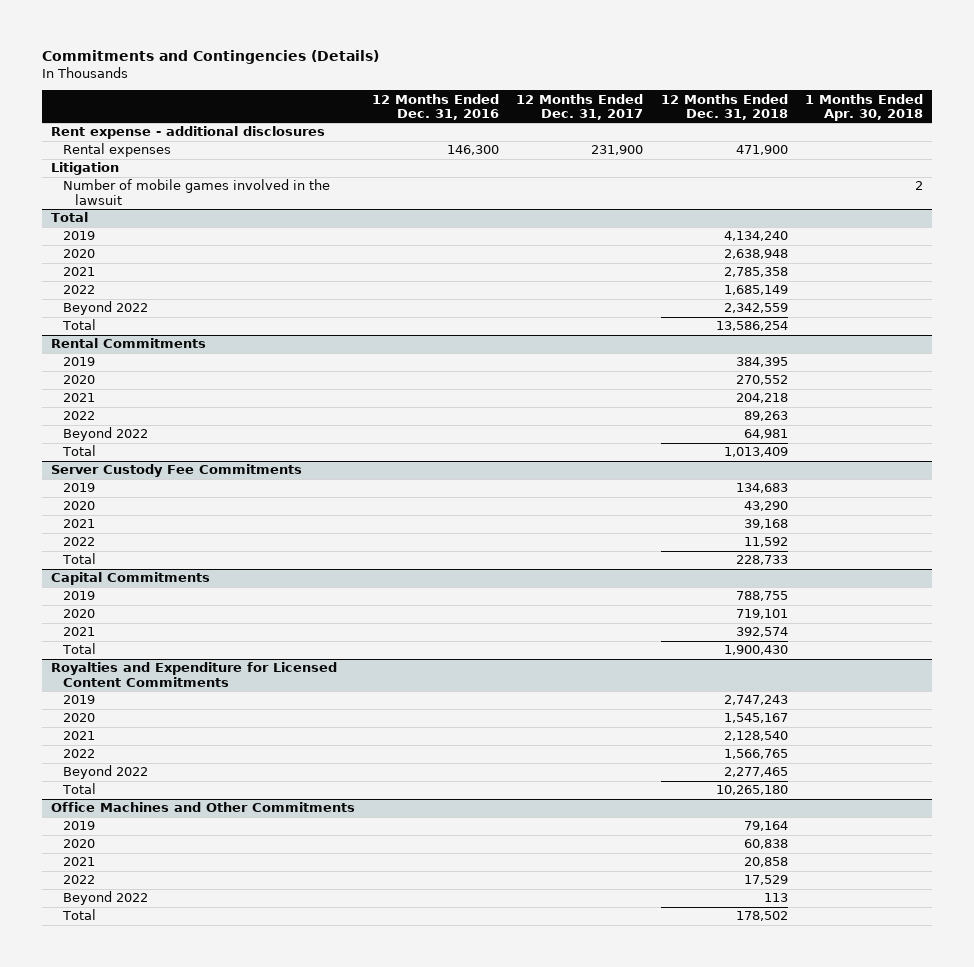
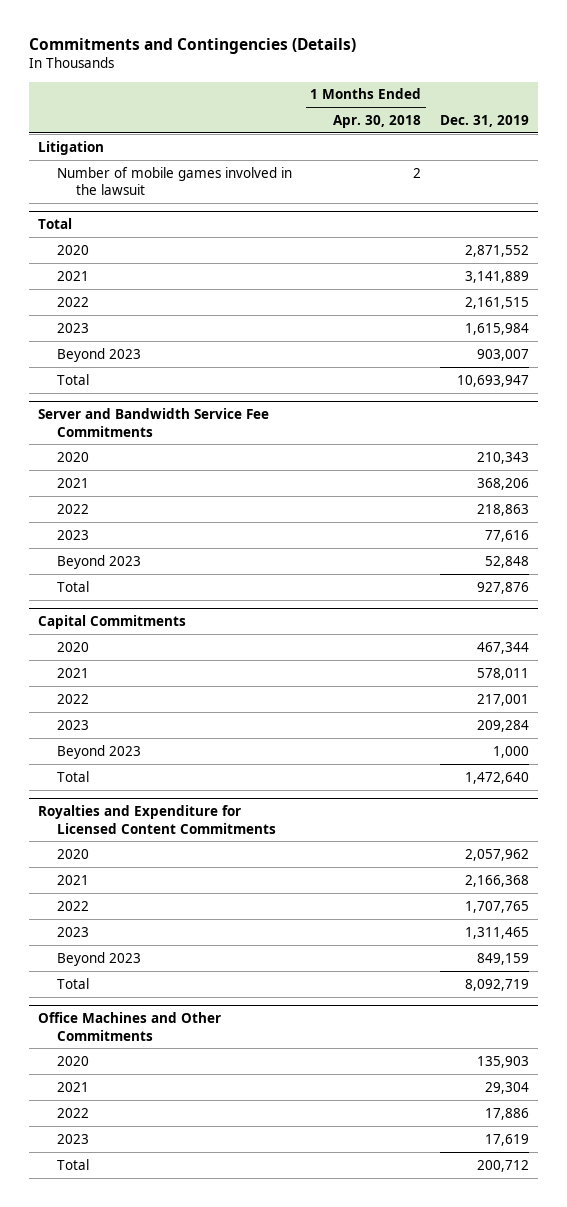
[372,93,500,120] 12 Months Ended Dec. 31, 2016 -> none
[516,93,644,120] 12 Months Ended Dec. 31, 2017 -> none
[660,93,788,120] 12 Months Ended Dec. 31, 2018 -> none
none -> [439,114,529,127] Dec. 31, 2019
[50,126,325,140] Rent expense - additional disclosures -> none
[63,143,172,158] Rental expenses -> none
[63,231,96,241] 2019 -> none
none -> [56,322,89,333] 2023
[63,301,149,316] Beyond 2022 -> [56,347,141,362] Beyond 2023
[50,338,206,349] Rental Commitments -> none
[63,357,96,367] 2019 -> none
[63,375,96,385] 2020 -> none
[63,393,96,403] 2021 -> none
[63,411,96,421] 2022 -> none
[63,427,149,442] Beyond 2022 -> none
[62,445,97,457] Total -> none
[50,464,302,478] Server Custody Fee Commitments -> none
[63,483,96,493] 2019 -> none
[63,501,96,511] 2020 -> none
[63,519,96,529] 2021 -> none
[63,537,96,547] 2022 -> none
[62,553,97,565] Total -> none
none -> [37,408,269,437] Server and Bandwidth Service Fee Commitments
none -> [56,451,89,462] 2020
none -> [56,477,89,488] 2021
none -> [56,503,89,514] 2022
none -> [56,529,89,540] 2023
none -> [56,554,141,569] Beyond 2023
none -> [56,580,89,592] Total
[63,591,96,601] 2019 -> none
none -> [56,693,89,704] 2022
none -> [56,719,89,730] 2023
none -> [56,744,141,759] Beyond 2023
[63,695,96,705] 2019 -> none
none -> [56,926,89,937] 2023
[63,765,149,780] Beyond 2022 -> [56,951,141,966] Beyond 2023
[63,821,96,831] 2019 -> none
[63,891,149,906] Beyond 2022 -> none
none -> [56,1133,89,1144] 2023

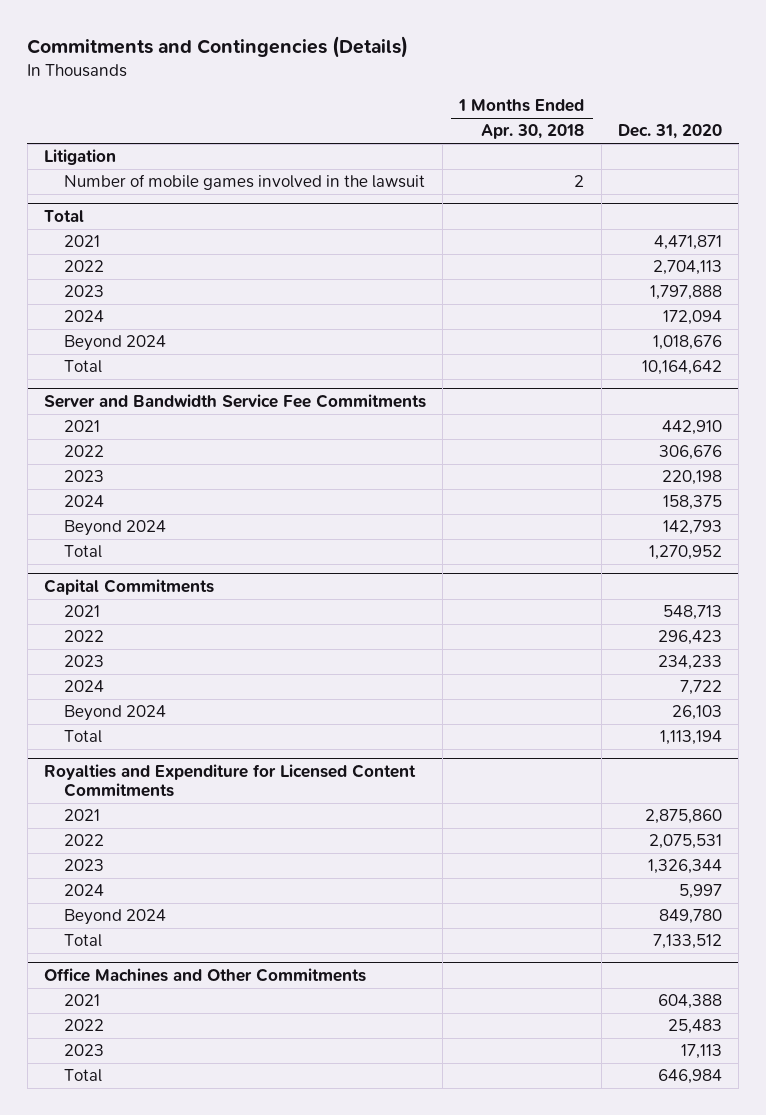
[439,114,529,127] Dec. 31, 2019 -> none
none -> [617,124,722,140] Dec. 31, 2020
[56,244,89,255] 2020 -> none
none -> [63,310,104,323] 2024
[56,347,141,362] Beyond 2023 -> [63,335,166,352] Beyond 2024
[56,451,89,462] 2020 -> none
none -> [63,495,104,508] 2024
[56,554,141,569] Beyond 2023 -> [63,520,166,537] Beyond 2024
[56,641,89,652] 2020 -> none
none -> [63,680,104,693] 2024
[56,744,141,759] Beyond 2023 -> [63,705,166,722] Beyond 2024
[56,848,89,859] 2020 -> none
none -> [63,884,104,897] 2024
[56,951,141,966] Beyond 2023 -> [63,909,166,926] Beyond 2024
[56,1055,89,1066] 2020 -> none

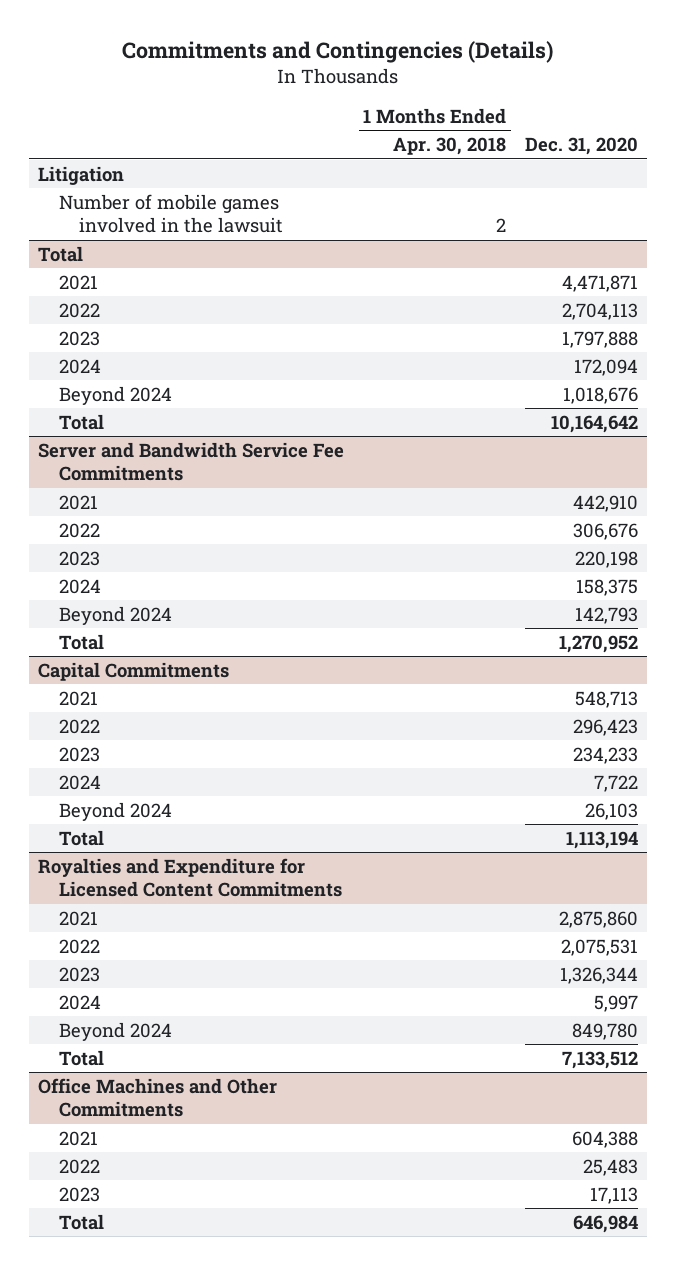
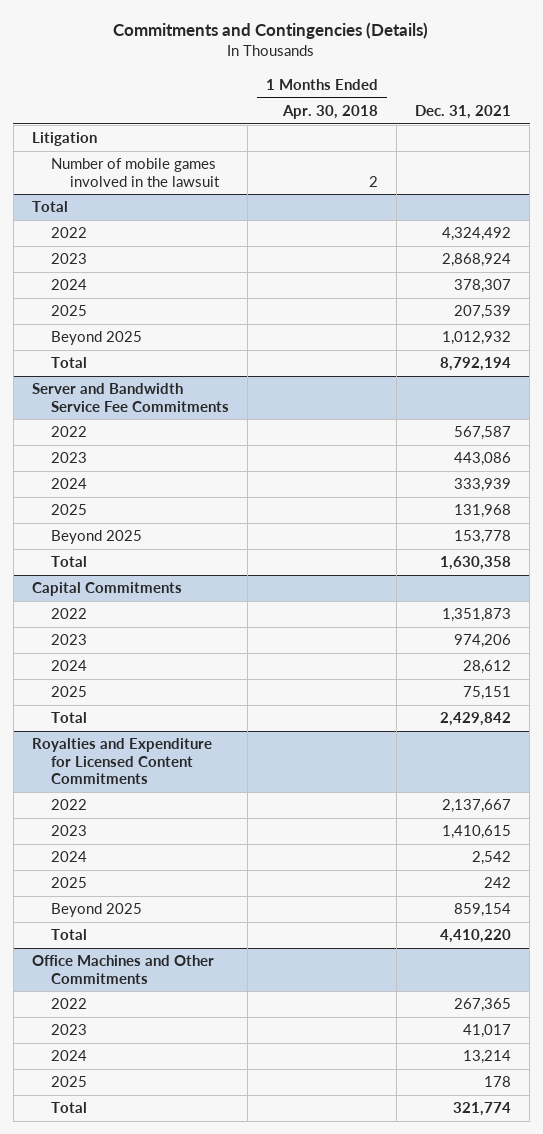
[524,137,638,156] Dec. 31, 2020 -> none
none -> [415,105,512,120] Dec. 31, 2021
[58,274,98,290] 2021 -> none
none -> [51,305,88,317] 2025
[58,385,172,405] Beyond 2024 -> [51,331,143,346] Beyond 2025
[58,494,98,510] 2021 -> none
none -> [51,504,88,516] 2025
[58,605,172,625] Beyond 2024 -> [51,530,143,545] Beyond 2025
[58,690,98,706] 2021 -> none
[58,801,172,821] Beyond 2024 -> none
none -> [51,686,88,698] 2025
[58,910,98,926] 2021 -> none
none -> [51,877,88,889] 2025
[58,1021,172,1041] Beyond 2024 -> [51,903,143,918] Beyond 2025
[58,1130,98,1146] 2021 -> none
none -> [51,1050,88,1062] 2024
none -> [51,1076,88,1088] 2025

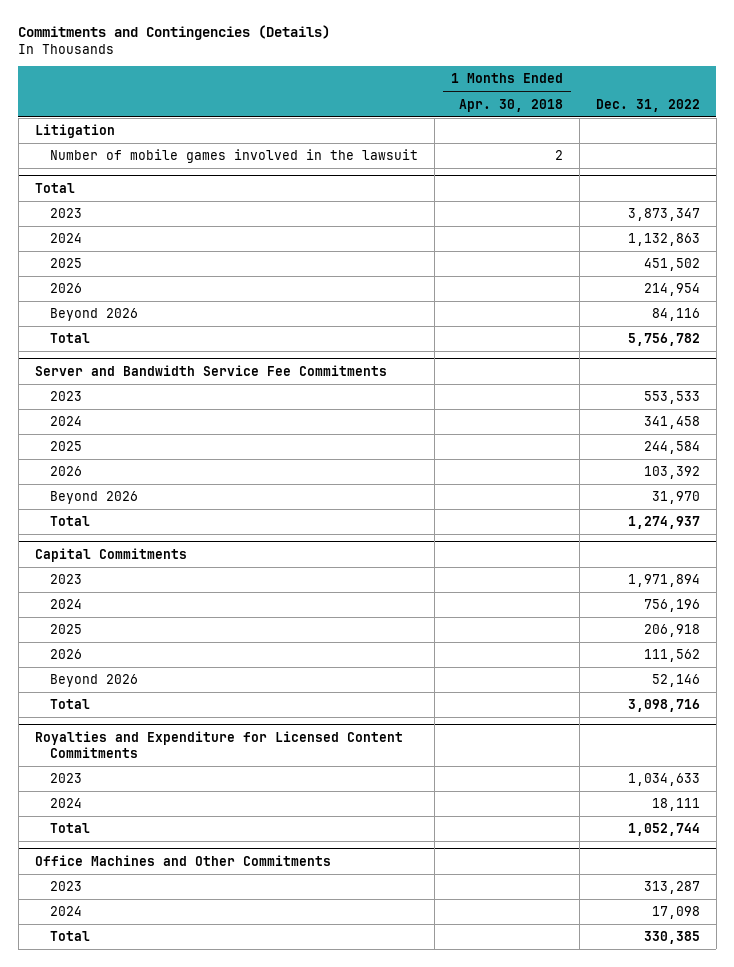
[415,105,512,120] Dec. 31, 2021 -> none
none -> [595,98,700,112] Dec. 31, 2022
[51,227,88,239] 2022 -> none
none -> [49,283,82,294] 2026
[51,331,143,346] Beyond 2025 -> [49,308,138,322] Beyond 2026
[51,426,88,438] 2022 -> none
none -> [49,466,82,477] 2026
[51,530,143,545] Beyond 2025 -> [49,491,138,505] Beyond 2026
[51,608,88,620] 2022 -> none
none -> [49,649,82,660] 2026
none -> [49,674,138,688] Beyond 2026
[51,799,88,811] 2022 -> none
[51,877,88,889] 2025 -> none
[51,903,143,918] Beyond 2025 -> none
[51,998,88,1010] 2022 -> none
[51,1076,88,1088] 2025 -> none

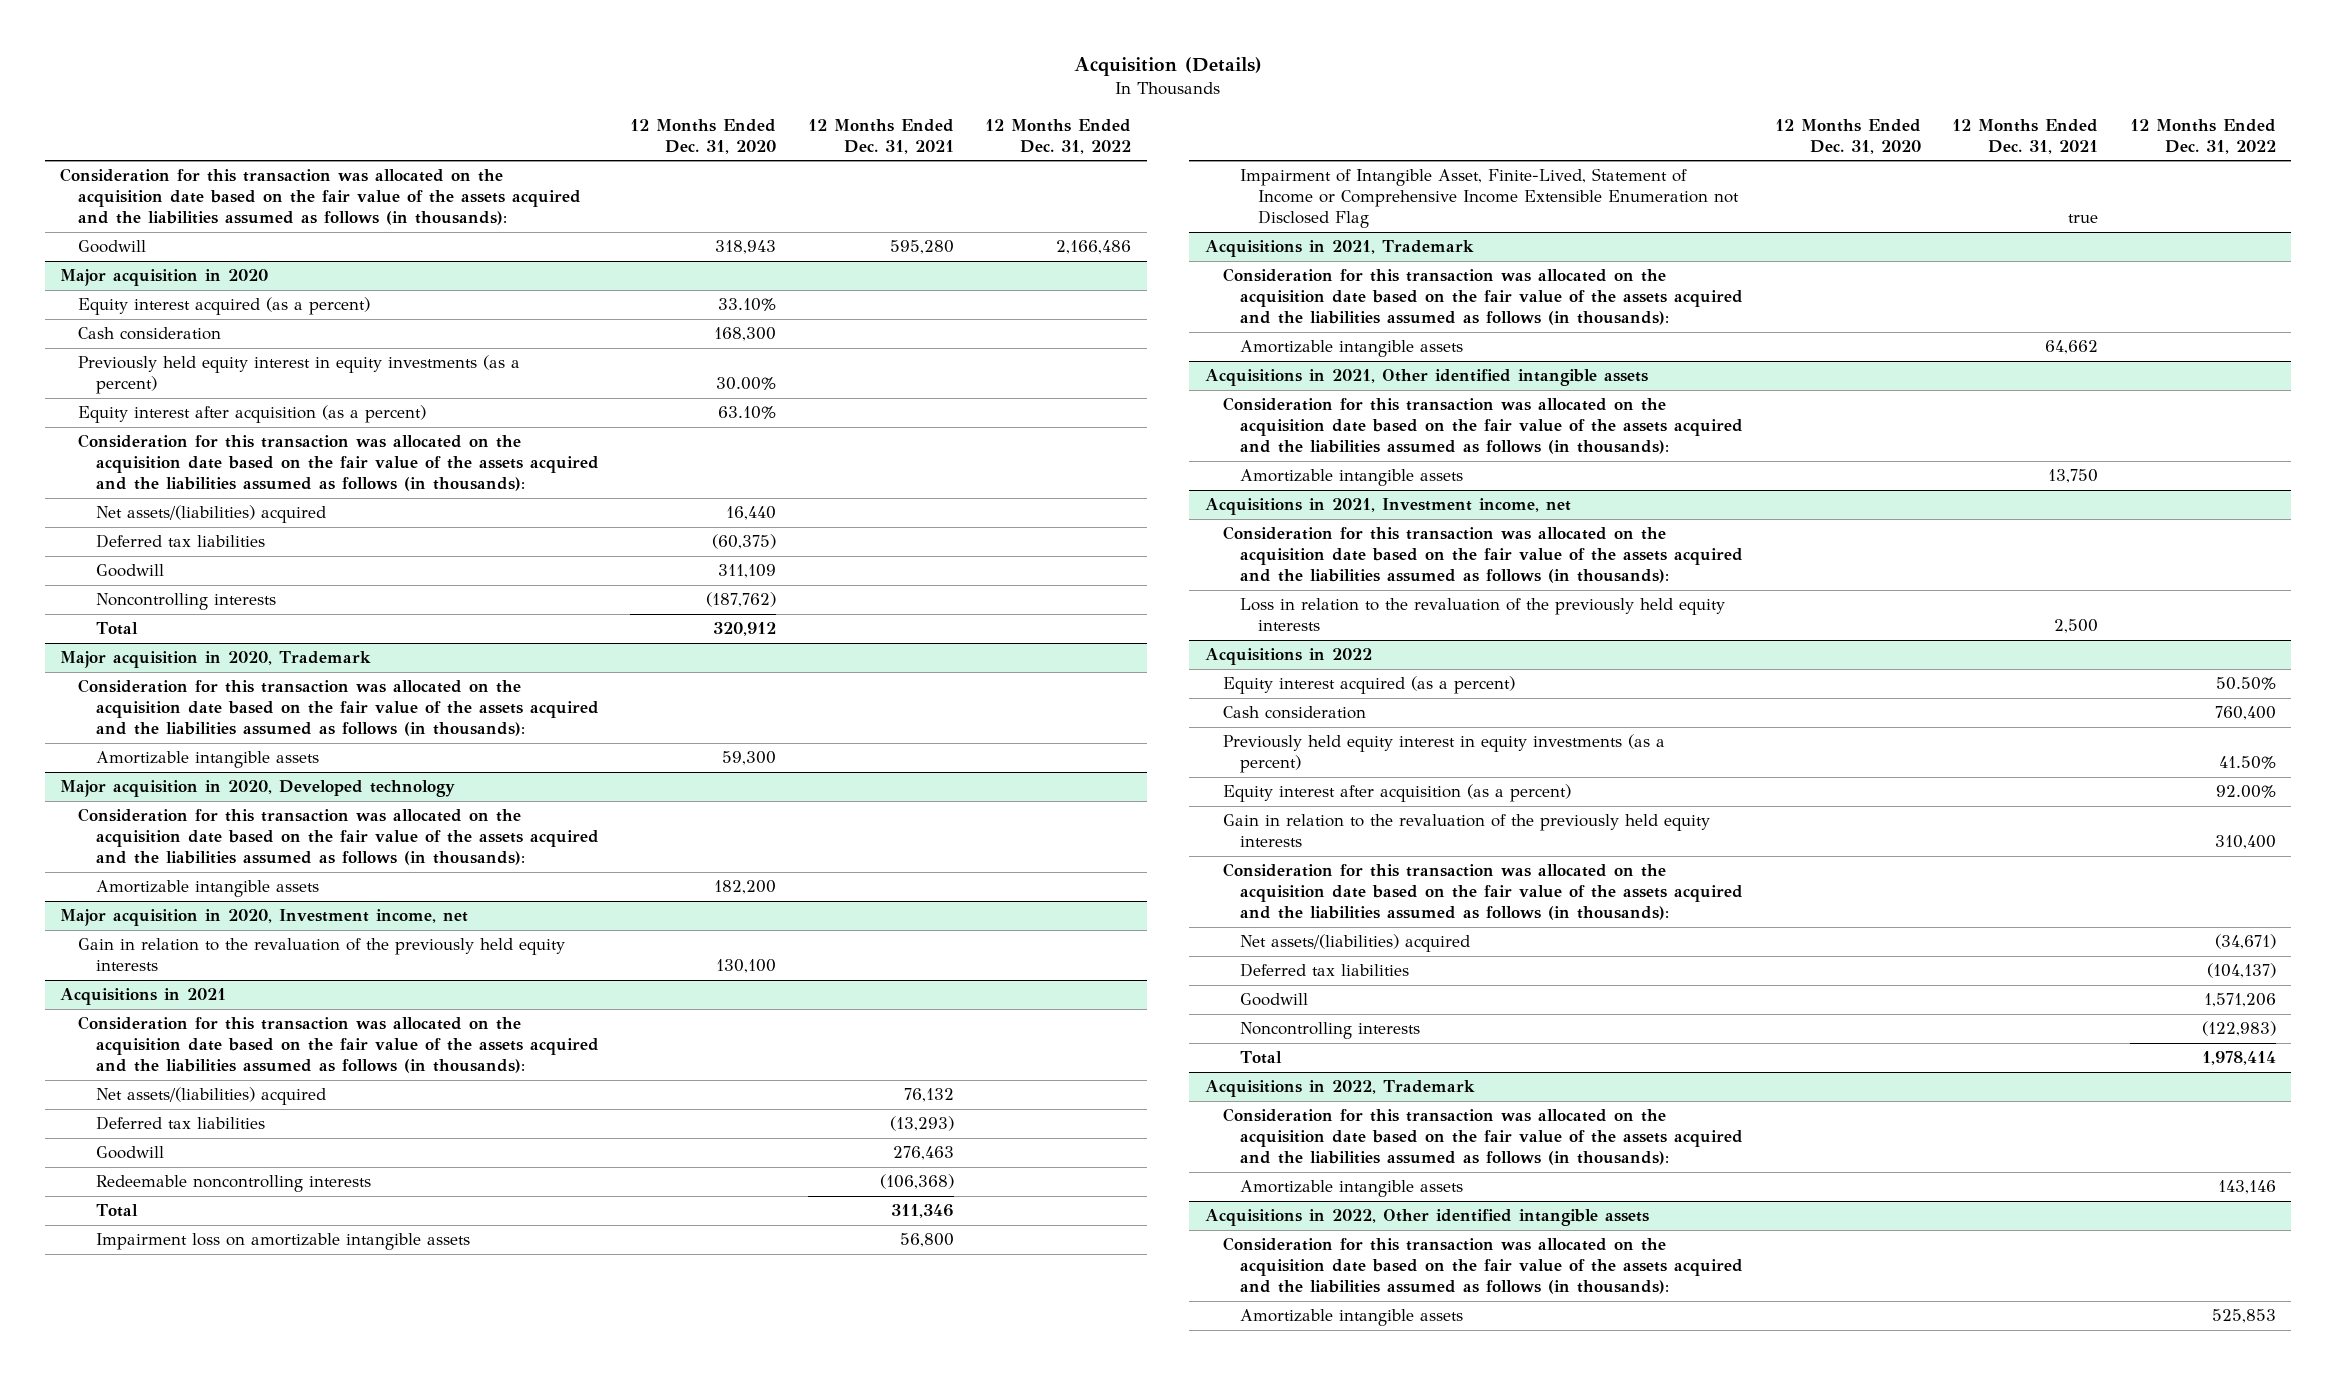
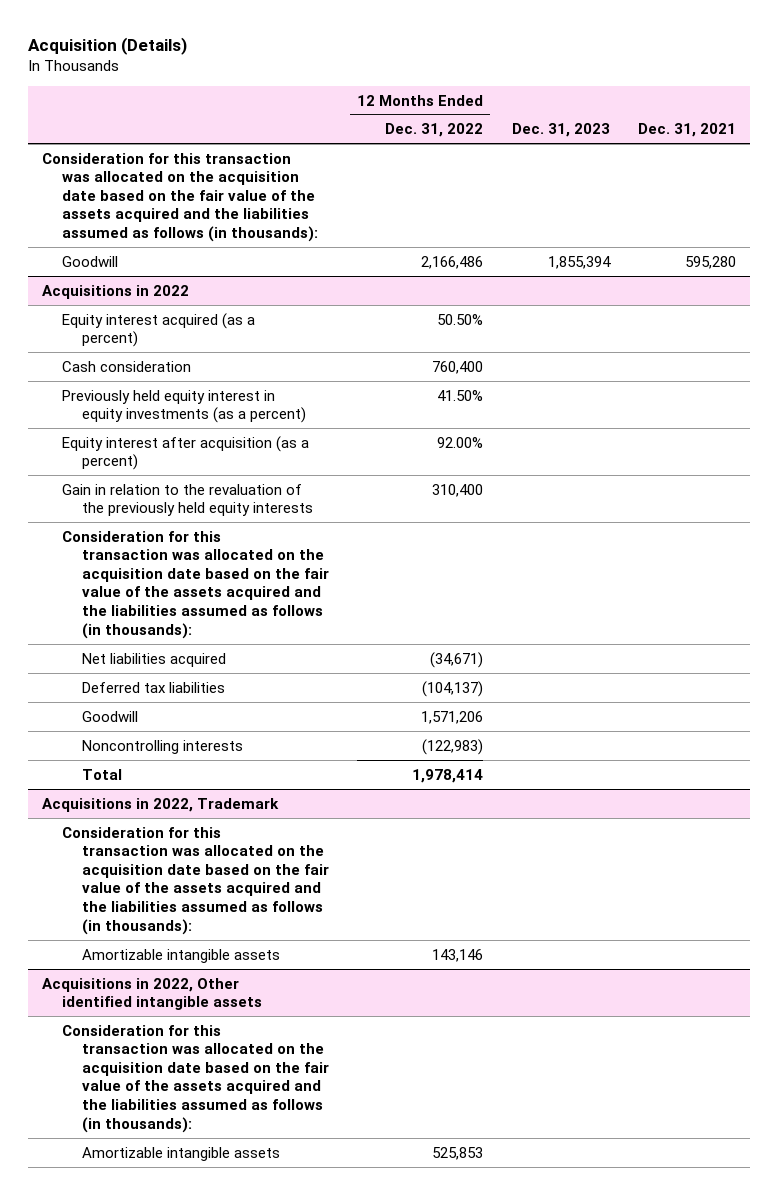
[630,119,777,154] 12 Months Ended Dec. 31, 2020 -> none
[807,119,954,154] 12 Months Ended Dec. 31, 2021 -> none
none -> [511,123,610,138] Dec. 31, 2023
none -> [638,123,737,138] Dec. 31, 2021
[60,269,269,287] Major acquisition in 2020 -> none
[78,297,371,316] Equity interest acquired (as a percent) -> none
[78,327,222,341] Cash consideration -> none
[78,355,521,395] Previously held equity interest in equity investments (as a percent) -> none
[78,405,427,424] Equity interest after acquisition (as a percent) -> none
[78,434,599,491] Consideration for this transaction was allocated on the acquisition date based on the fair value of the assets acquired and the liabilities assumed as follows (in thousands): -> none
[95,505,326,524] Net assets/(liabilities) acquired -> none
[95,534,265,549] Deferred tax liabilities -> none
[95,564,164,578] Goodwill -> none
[95,593,276,611] Noncontrolling interests -> none
[95,622,138,636] Total -> none
[60,651,372,669] Major acquisition in 2020, Trademark -> none
[78,679,599,736] Consideration for this transaction was allocated on the acquisition date based on the fair value of the assets acquired and the liabilities assumed as follows (in thousands): -> none
[95,751,319,769] Amortizable intangible assets -> none
[60,780,456,798] Major acquisition in 2020, Developed technology -> none
[78,808,599,865] Consideration for this transaction was allocated on the acquisition date based on the fair value of the assets acquired and the liabilities assumed as follows (in thousands): -> none
[95,880,319,898] Amortizable intangible assets -> none
[60,909,469,927] Major acquisition in 2020, Investment income, net -> none
[78,938,566,972] Gain in relation to the revaluation of the previously held equity interests -> none
[60,988,227,1006] Acquisitions in 2021 -> none
[78,1016,599,1073] Consideration for this transaction was allocated on the acquisition date based on the fair value of the assets acquired and the liabilities assumed as follows (in thousands): -> none
[95,1087,326,1106] Net assets/(liabilities) acquired -> none
[95,1116,265,1131] Deferred tax liabilities -> none
[95,1146,164,1160] Goodwill -> none
[95,1175,371,1193] Redeemable noncontrolling interests -> none
[95,1204,138,1218] Total -> none
[95,1233,470,1251] Impairment loss on amortizable intangible assets -> none
[1240,168,1739,228] Impairment of Intangible Asset, Finite-Lived, Statement of Income or Comprehensive Income Extensible Enumeration not Disclosed Flag -> none
[1204,240,1474,258] Acquisitions in 2021, Trademark -> none
[1222,268,1744,325] Consideration for this transaction was allocated on the acquisition date based on the fair value of the assets acquired and the liabilities assumed as follows (in thousands): -> none
[1240,340,1464,358] Amortizable intangible assets -> none
[1204,369,1648,387] Acquisitions in 2021, Other identified intangible assets -> none
[1222,397,1744,454] Consideration for this transaction was allocated on the acquisition date based on the fair value of the assets acquired and the liabilities assumed as follows (in thousands): -> none
[1240,469,1464,487] Amortizable intangible assets -> none
[1204,498,1571,516] Acquisitions in 2021, Investment income, net -> none
[1222,526,1744,583] Consideration for this transaction was allocated on the acquisition date based on the fair value of the assets acquired and the liabilities assumed as follows (in thousands): -> none
[1240,598,1726,632] Loss in relation to the revaluation of the previously held equity interests -> none
[1240,934,1471,953] Net assets/(liabilities) acquired -> [81,652,226,667] Net liabilities acquired

